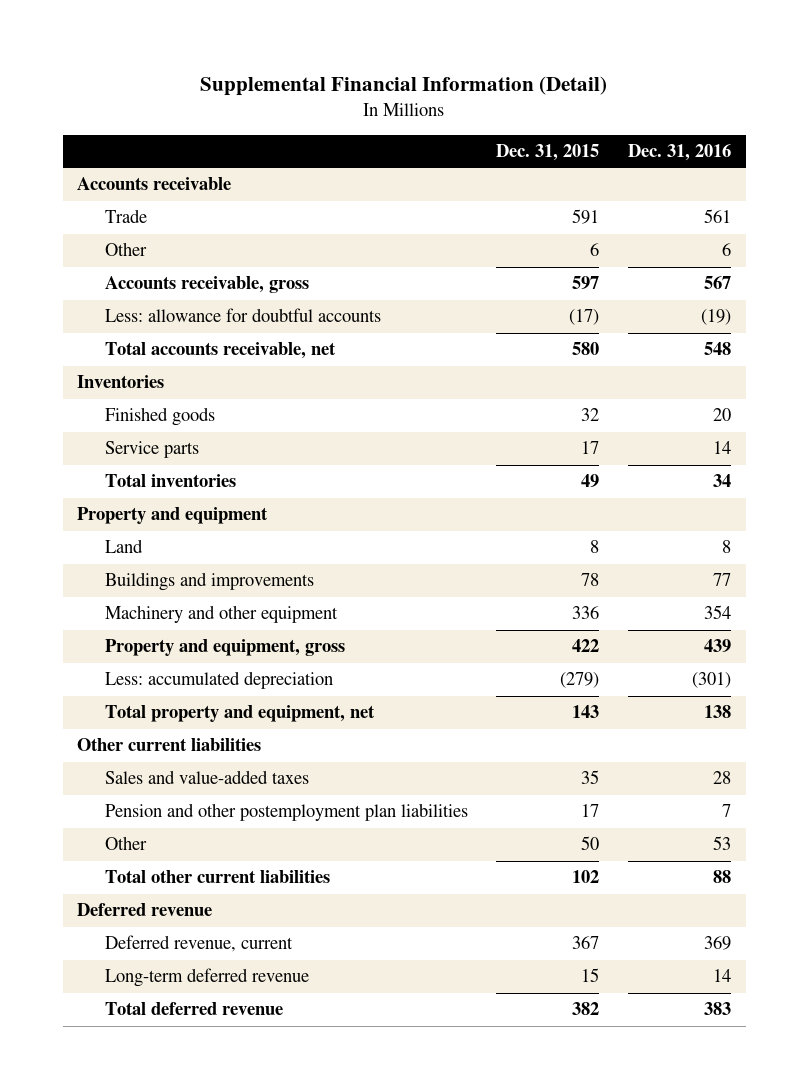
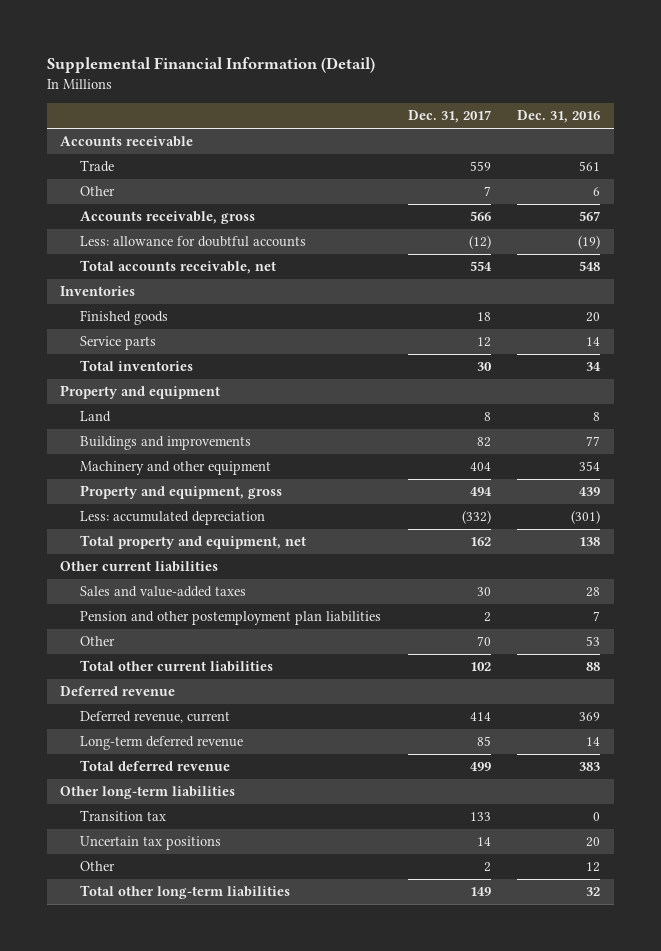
[496,143,600,161] Dec. 31, 2015 -> none
none -> [407,110,491,124] Dec. 31, 2017
none -> [60,786,236,800] Other long-term liabilities
none -> [80,810,167,822] Transition tax
none -> [80,836,222,851] Uncertain tax positions
none -> [80,861,116,872] Other
none -> [80,885,291,900] Total other long-term liabilities

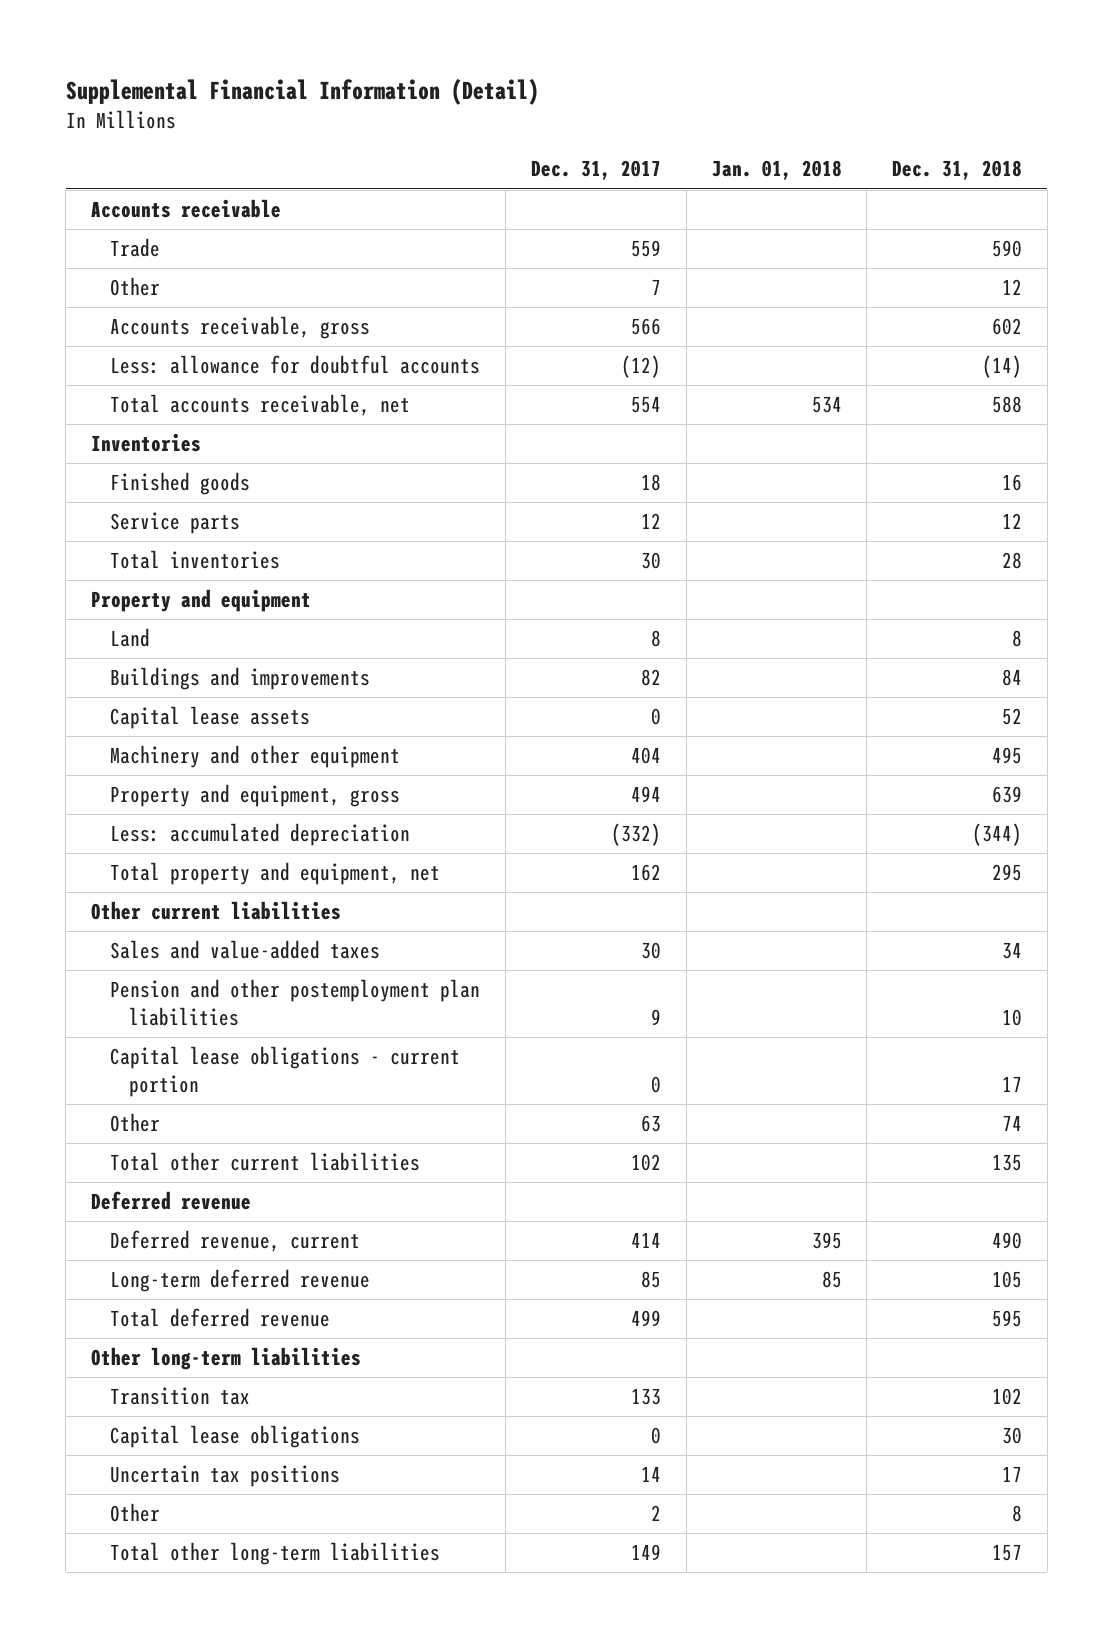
[517,110,601,124] Dec. 31, 2016 -> none
none -> [711,160,842,181] Jan. 01, 2018
none -> [892,160,1023,181] Dec. 31, 2018
none -> [110,706,311,730] Capital lease assets
[483,612,491,623] 2 -> [650,1008,661,1025] 9
none -> [110,1046,461,1097] Capital lease obligations - current portion
[476,636,491,647] 70 -> [640,1115,661,1133] 63
none -> [110,1425,361,1449] Capital lease obligations

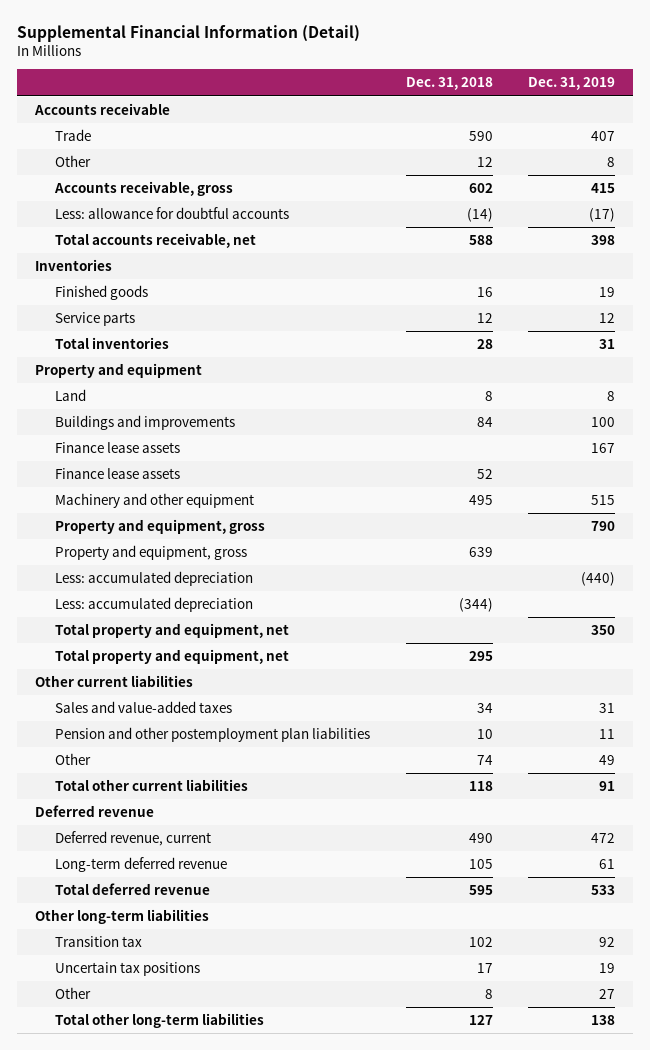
[530,160,661,181] Dec. 31, 2017 -> none
[711,160,842,181] Jan. 01, 2018 -> none
none -> [528,77,616,91] Dec. 31, 2019
none -> [55,442,181,454] Finance lease assets
[110,706,311,730] Capital lease assets -> [55,468,181,480] Finance lease assets
none -> [55,519,266,535] Property and equipment, gross
none -> [55,571,254,587] Less: accumulated depreciation
none -> [55,623,290,639] Total property and equipment, net
[110,1046,461,1097] Capital lease obligations - current portion -> none
[992,1154,1023,1172] 135 -> [468,781,493,792] 118
[110,1425,361,1449] Capital lease obligations -> none
[992,1544,1023,1562] 157 -> [468,1015,493,1026] 127

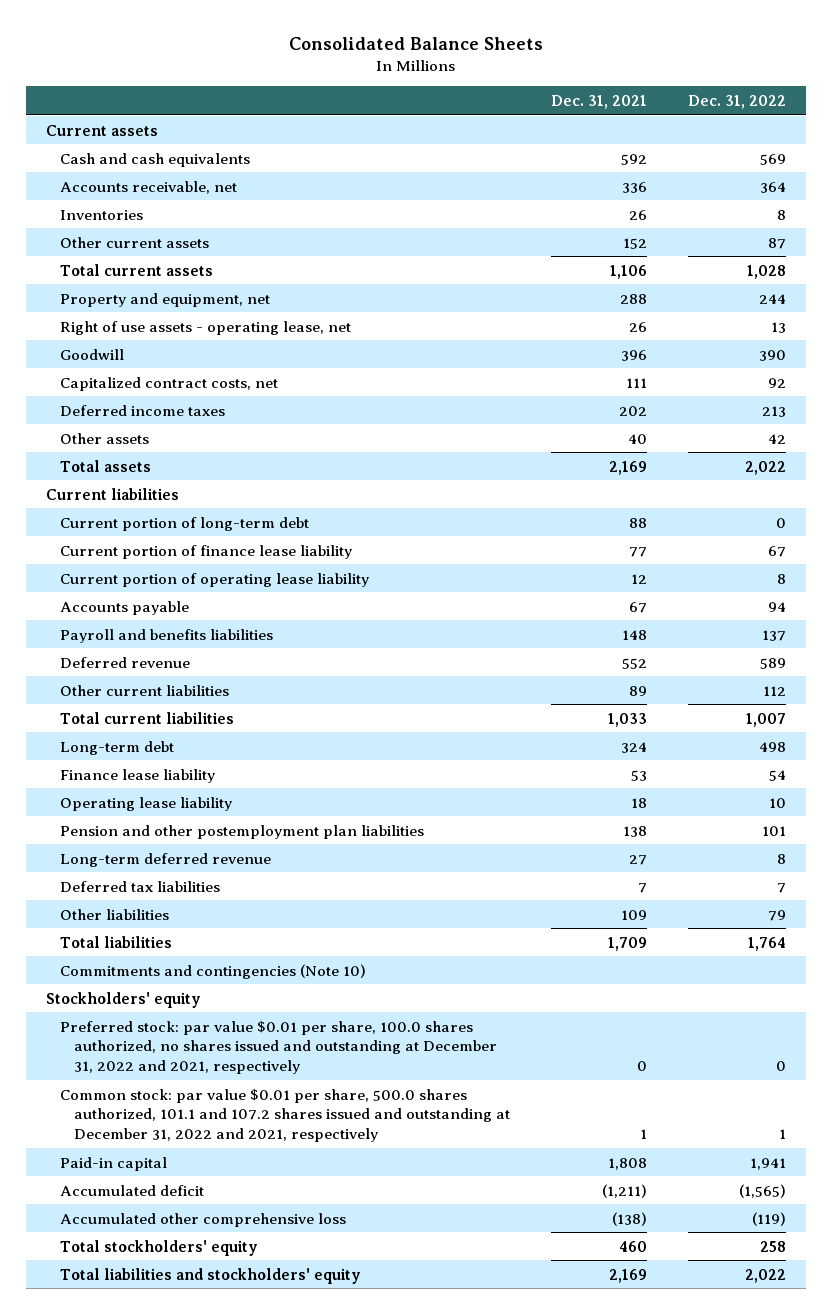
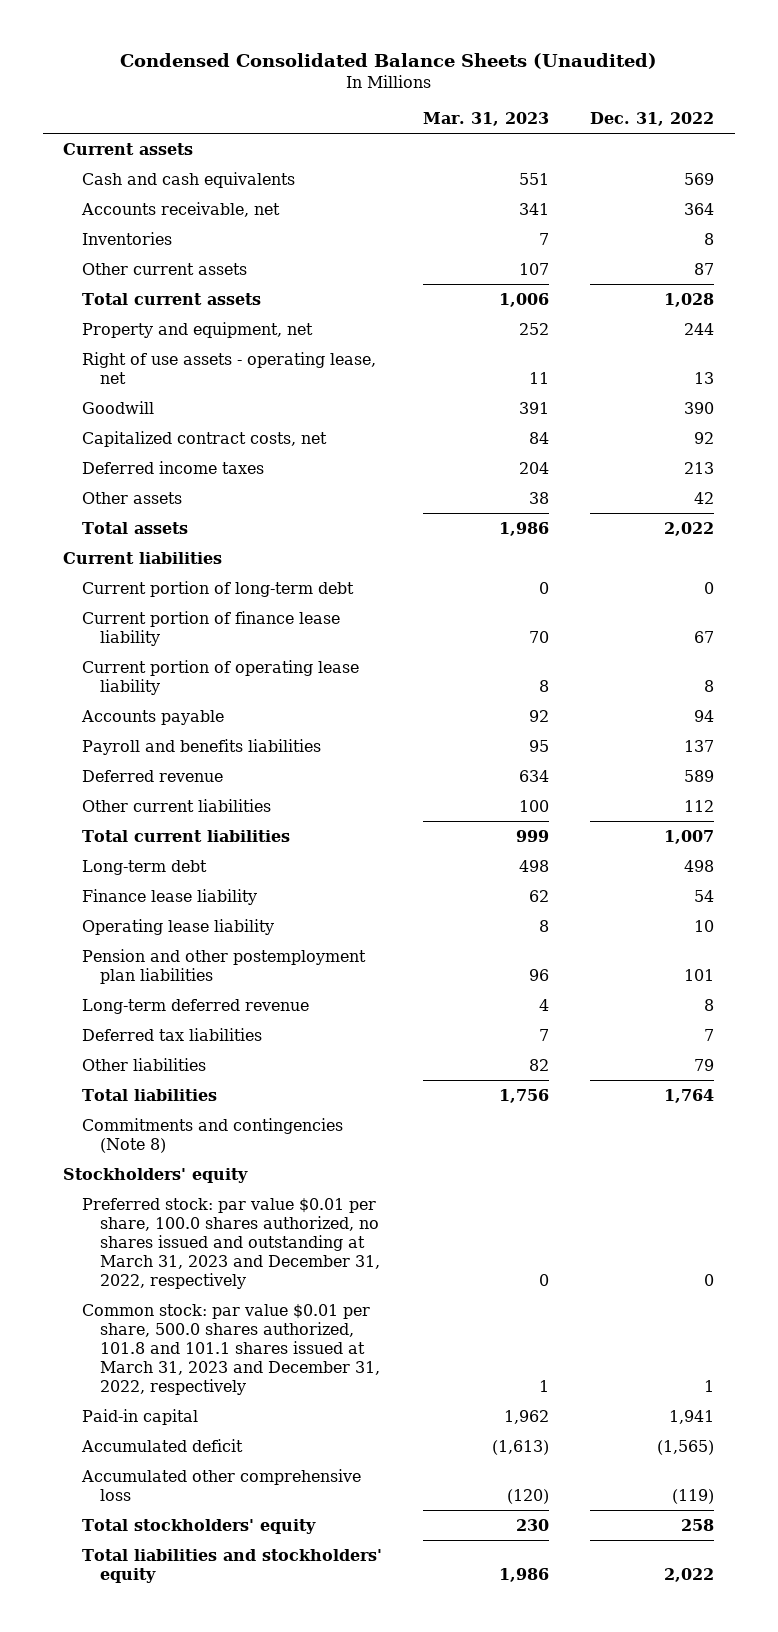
[289,36,544,50] Consolidated Balance Sheets -> [119,52,657,69] Condensed Consolidated Balance Sheets (Unaudited)
[551,94,648,109] Dec. 31, 2021 -> none
none -> [423,111,550,126] Mar. 31, 2023
[60,963,367,979] Commitments and contingencies (Note 10) -> [81,1117,343,1153] Commitments and contingencies (Note 8)
[60,1020,498,1074] Preferred stock: par value $0.01 per share, 100.0 shares authorized, no shares issued and outstanding at December 31, 2022 and 2021, respectively -> [81,1197,381,1290] Preferred stock: par value $0.01 per share, 100.0 shares authorized, no shares issued and outstanding at March 31, 2023 and December 31, 2022, respectively
[60,1088,511,1142] Common stock: par value $0.01 per share, 500.0 shares authorized, 101.1 and 107.2 shares issued and outstanding at December 31, 2022 and 2021, respectively -> [81,1303,381,1396] Common stock: par value $0.01 per share, 500.0 shares authorized, 101.8 and 101.1 shares issued at March 31, 2023 and December 31, 2022, respectively

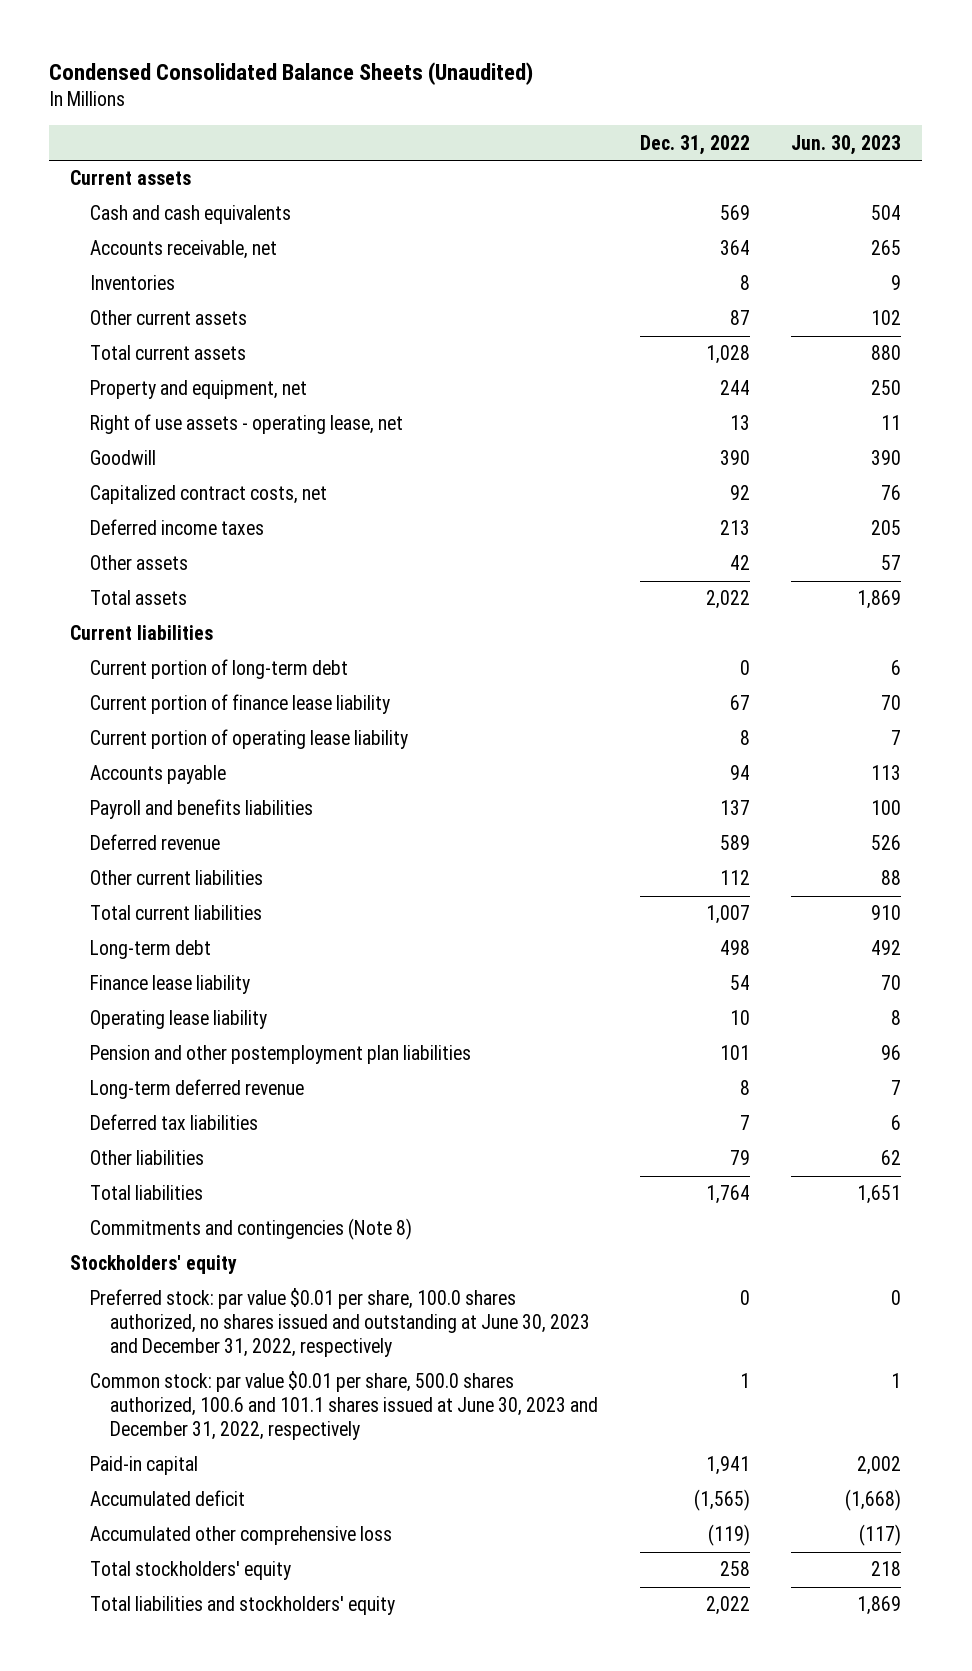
[423,111,550,126] Mar. 31, 2023 -> none
none -> [791,134,902,155] Jun. 30, 2023
[81,1197,381,1290] Preferred stock: par value $0.01 per share, 100.0 shares authorized, no shares issued and outstanding at March 31, 2023 and December 31, 2022, respectively -> [90,1288,591,1358] Preferred stock: par value $0.01 per share, 100.0 shares authorized, no shares issued and outstanding at June 30, 2023 and December 31, 2022, respectively
[81,1303,381,1396] Common stock: par value $0.01 per share, 500.0 shares authorized, 101.8 and 101.1 shares issued at March 31, 2023 and December 31, 2022, respectively -> [90,1371,599,1441] Common stock: par value $0.01 per share, 500.0 shares authorized, 100.6 and 101.1 shares issued at June 30, 2023 and December 31, 2022, respectively

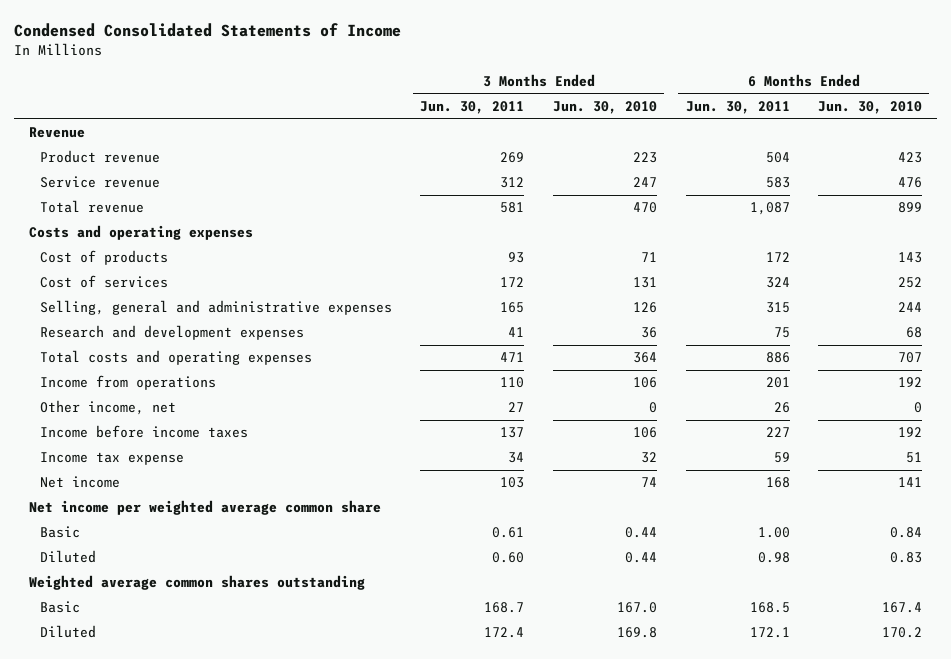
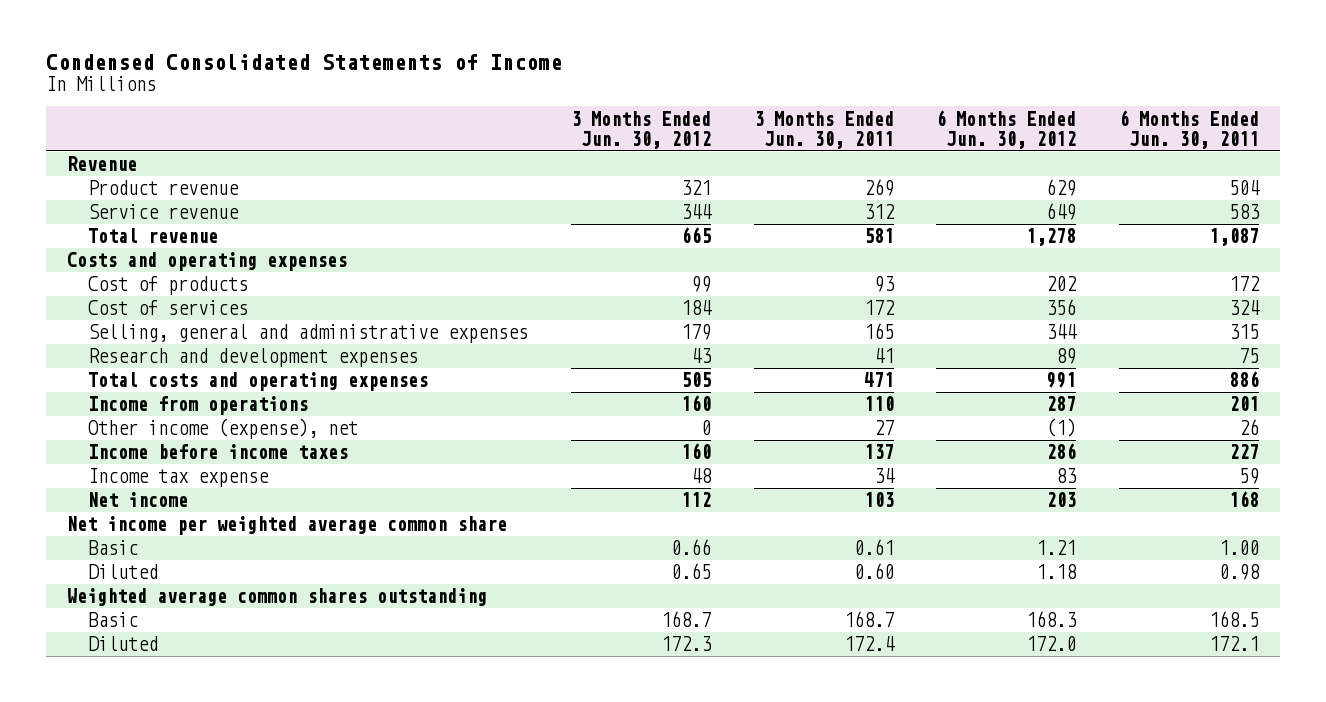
[553,101,658,115] Jun. 30, 2010 -> none
[818,101,923,115] Jun. 30, 2010 -> none
none -> [570,110,711,149] 3 Months Ended Jun. 30, 2012
none -> [936,109,1077,149] 6 Months Ended Jun. 30, 2012
[39,400,176,416] Other income, net -> [88,418,359,440] Other income (expense), net

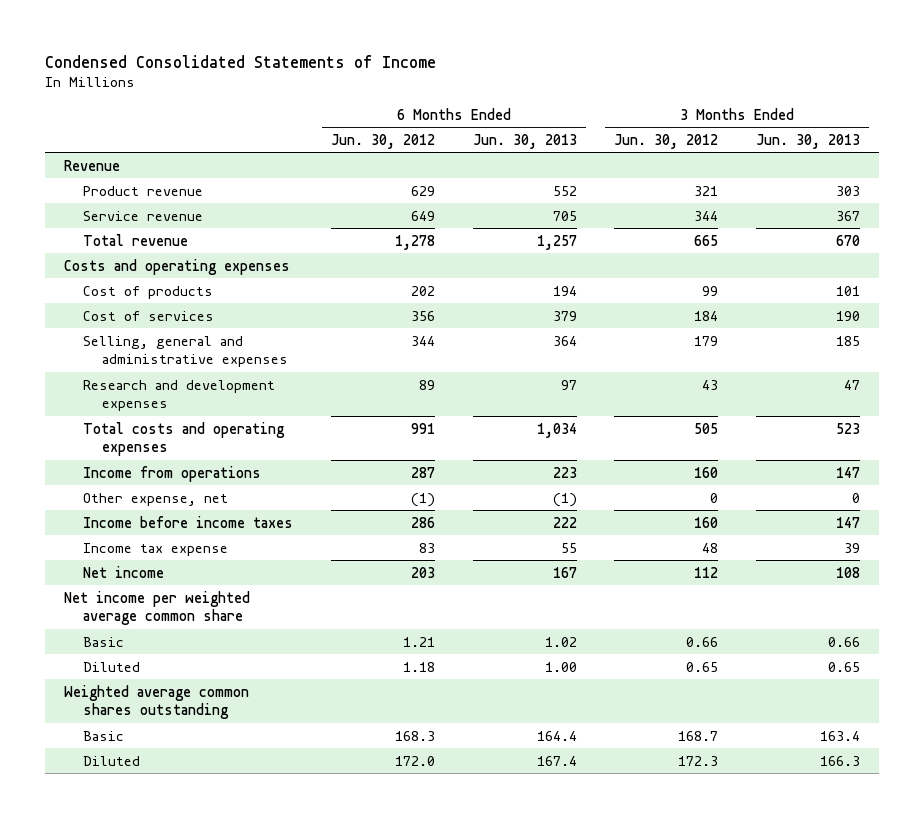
[753,110,894,149] 3 Months Ended Jun. 30, 2011 -> none
[1118,109,1259,149] 6 Months Ended Jun. 30, 2011 -> none
none -> [472,133,577,149] Jun. 30, 2013
none -> [755,133,860,149] Jun. 30, 2013
[88,418,359,440] Other income (expense), net -> [83,492,229,506] Other expense, net

